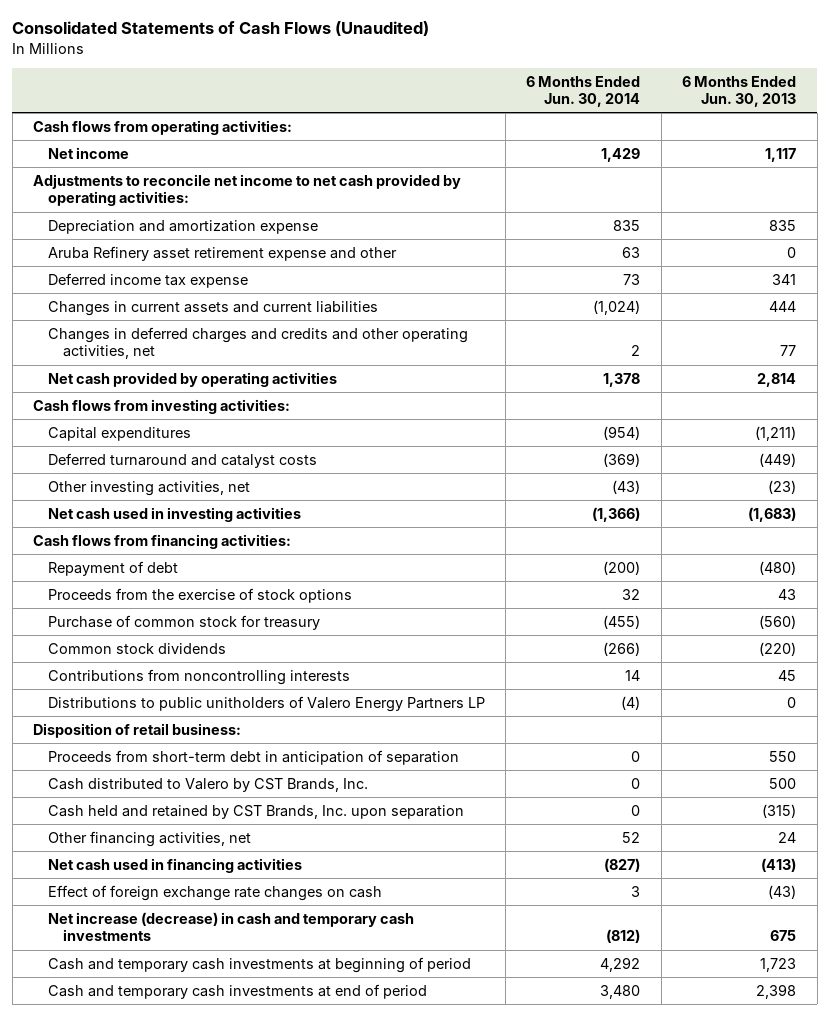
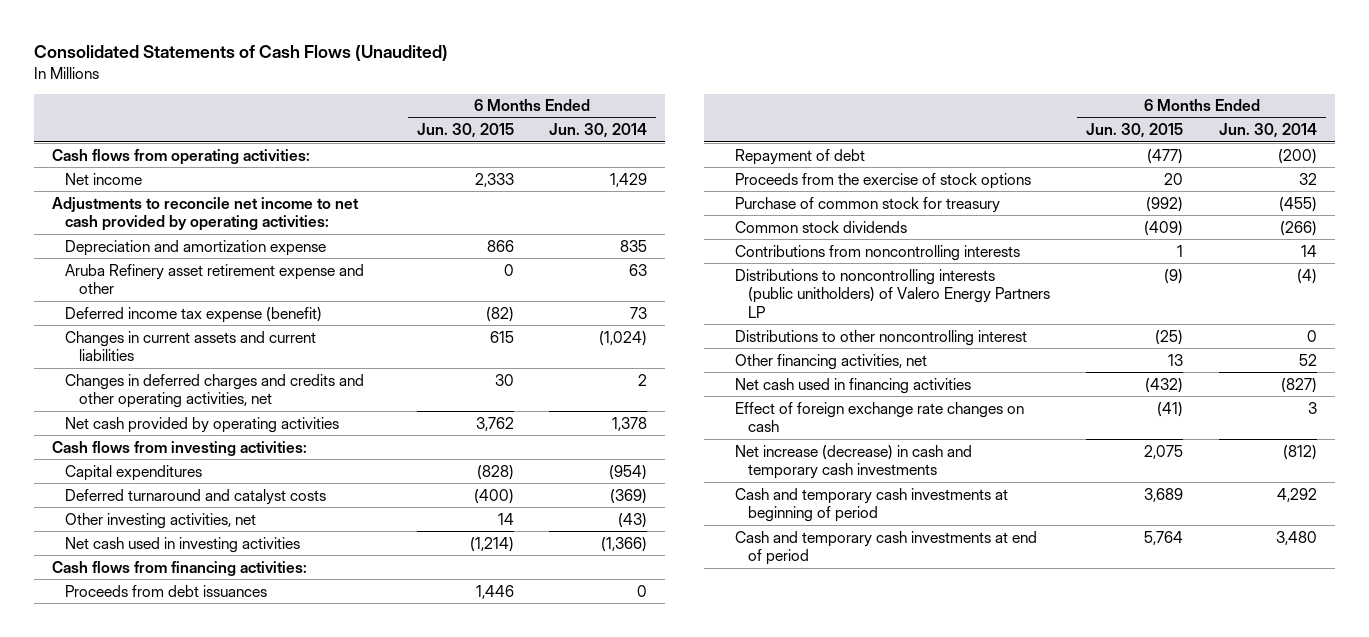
[682,75,797,107] 6 Months Ended Jun. 30, 2013 -> none
none -> [416,123,514,139] Jun. 30, 2015
[47,272,248,288] Deferred income tax expense -> [65,306,323,323] Deferred income tax expense (benefit)
none -> [65,584,268,597] Proceeds from debt issuances
[32,722,241,738] Disposition of retail business: -> none
[47,749,459,765] Proceeds from short-term debt in anticipation of separation -> none
[47,777,368,792] Cash distributed to Valero by CST Brands, Inc. -> none
[47,804,464,819] Cash held and retained by CST Brands, Inc. upon separation -> none
[47,695,485,712] Distributions to public unitholders of Valero Energy Partners LP -> [734,268,1051,319] Distributions to noncontrolling interests (public unitholders) of Valero Energy Partners LP
none -> [734,329,1027,346] Distributions to other noncontrolling interest

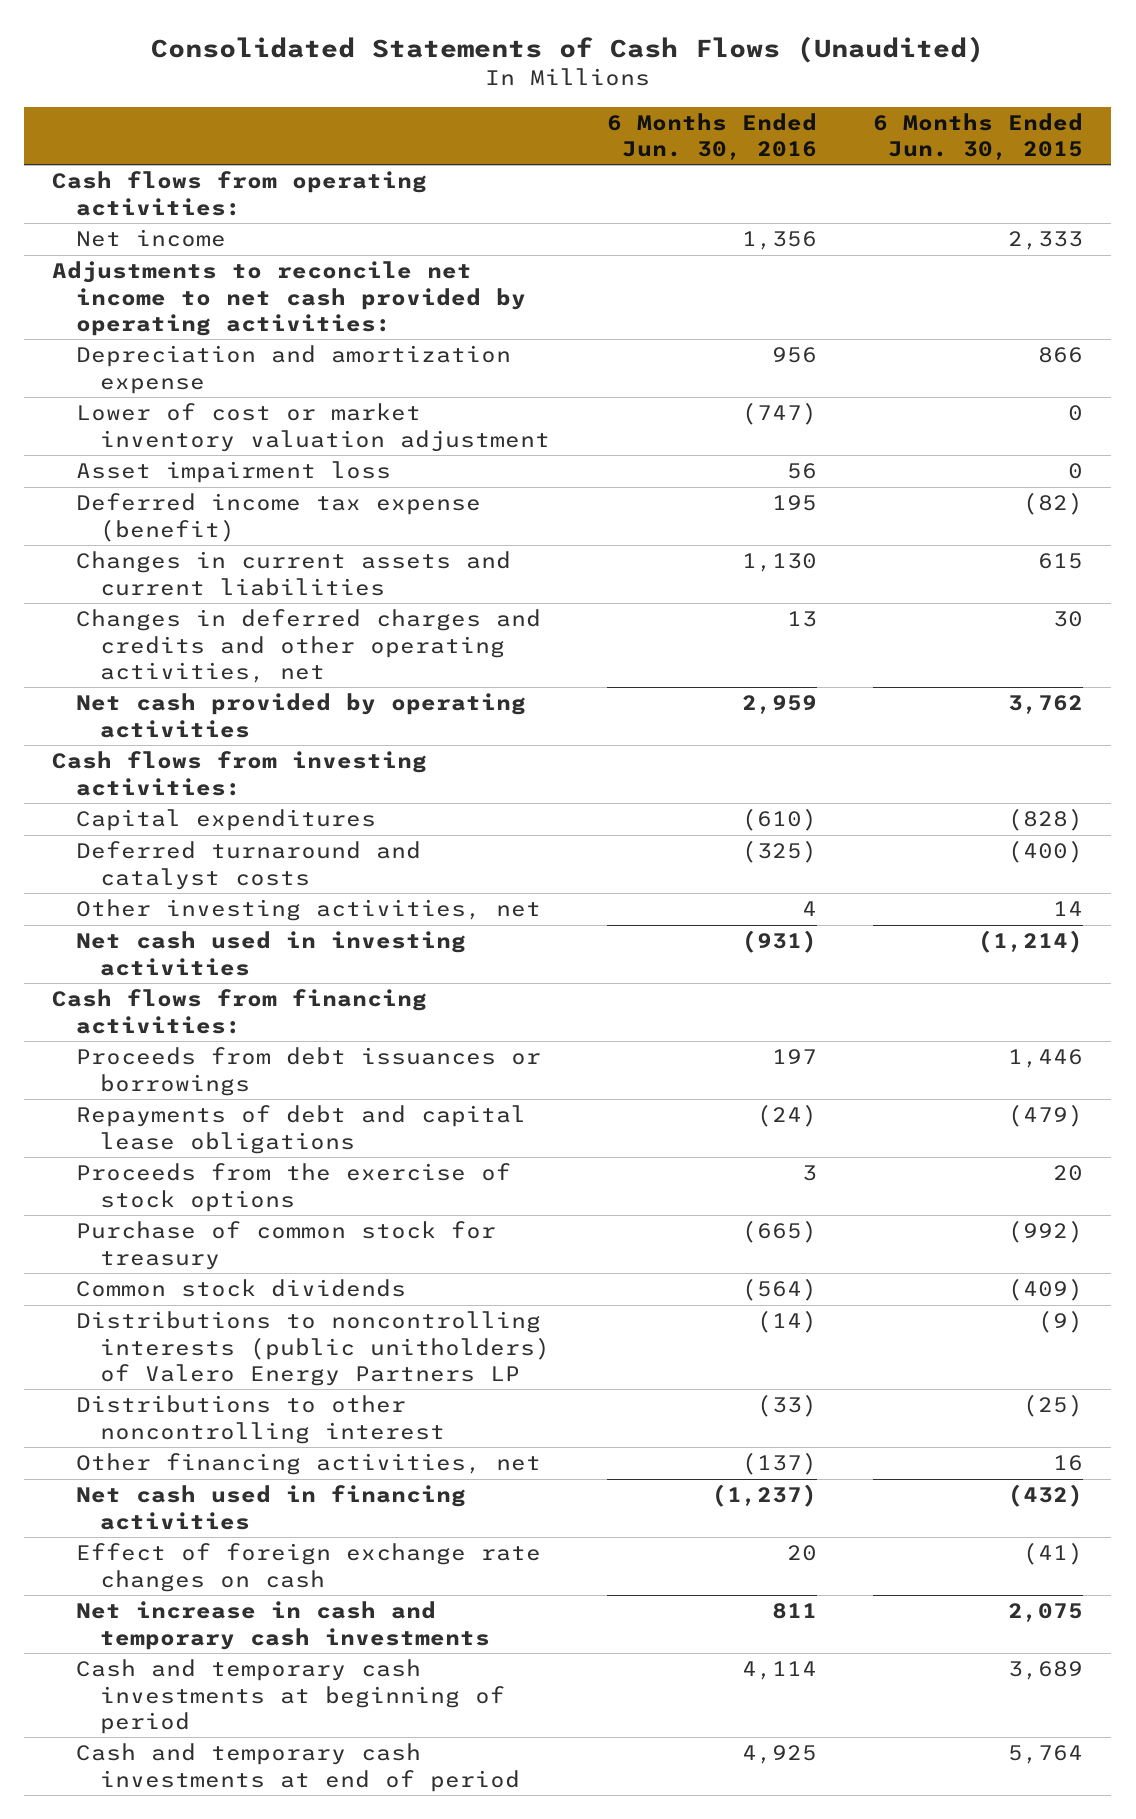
[549,123,648,139] Jun. 30, 2014 -> none
none -> [606,112,817,161] 6 Months Ended Jun. 30, 2016
[65,263,365,295] Aruba Refinery asset retirement expense and other -> none
none -> [76,403,551,452] Lower of cost or market inventory valuation adjustment
none -> [76,461,392,484] Asset impairment loss
[734,148,865,165] Repayment of debt -> none
[65,584,268,597] Proceeds from debt issuances -> [76,1047,542,1096] Proceeds from debt issuances or borrowings
none -> [76,1105,527,1154] Repayments of debt and capital lease obligations
[734,244,1020,261] Contributions from noncontrolling interests -> none
[1168,353,1184,366] 13 -> [1053,1455,1084,1472] 16
[734,444,972,480] Net increase (decrease) in cash and temporary cash investments -> [76,1601,491,1650] Net increase in cash and temporary cash investments

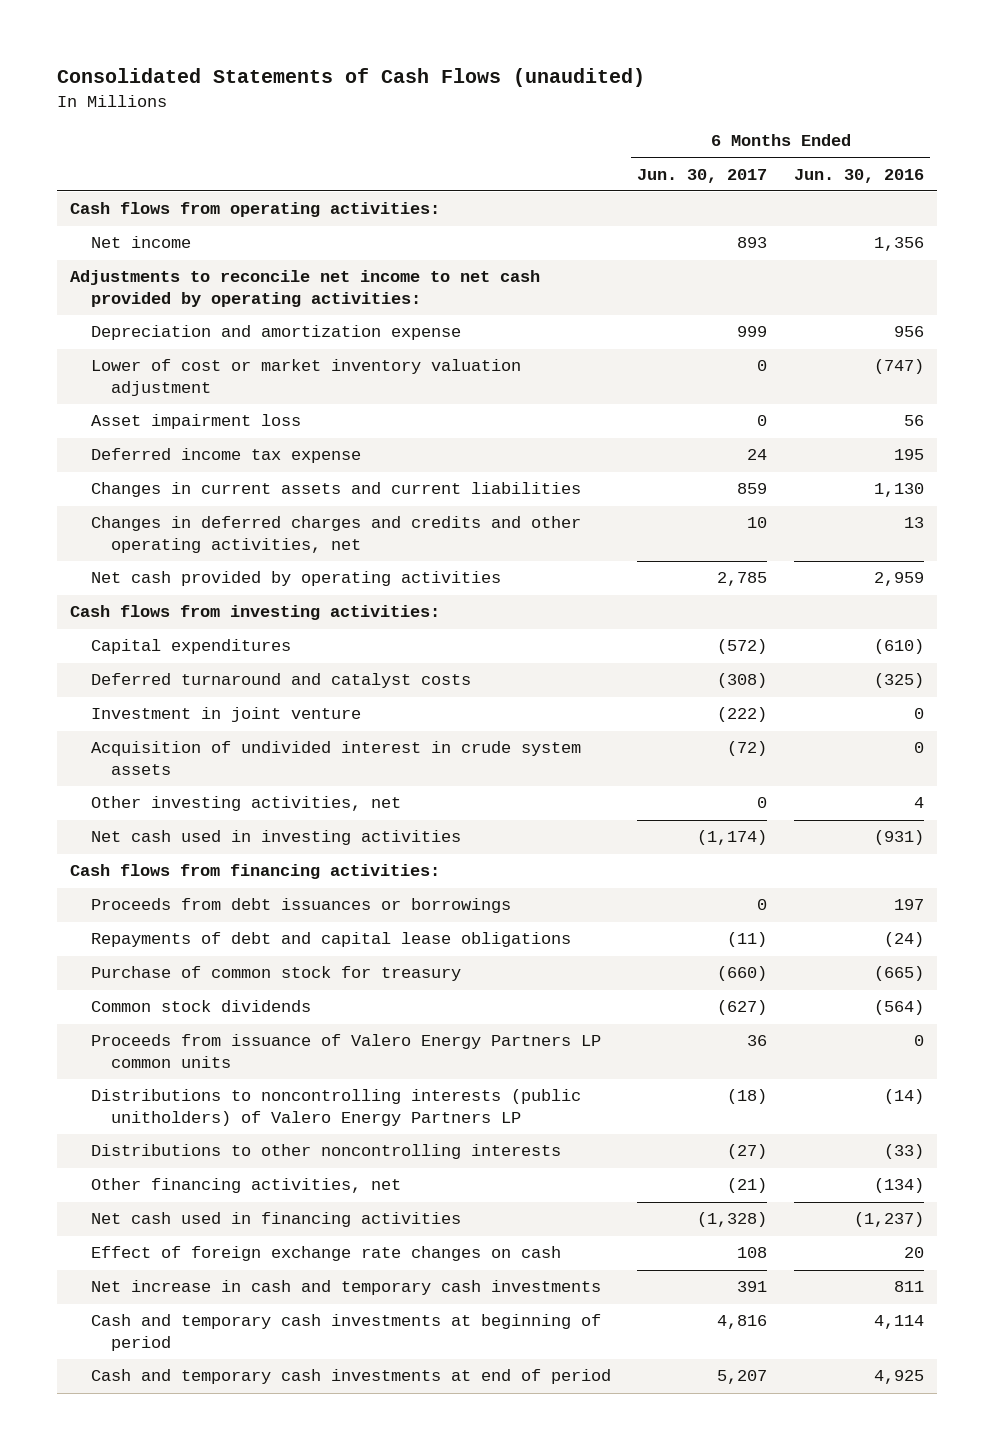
[150,35,984,63] Consolidated Statements of Cash Flows (Unaudited) -> [56,68,645,88] Consolidated Statements of Cash Flows (unaudited)
[873,112,1084,161] 6 Months Ended Jun. 30, 2015 -> none
none -> [637,168,768,183] Jun. 30, 2017
[76,493,482,542] Deferred income tax expense (benefit) -> [90,448,361,464] Deferred income tax expense
none -> [90,707,361,723] Investment in joint venture
none -> [90,741,581,776] Acquisition of undivided interest in crude system assets
[76,1163,512,1212] Proceeds from the exercise of stock options -> none
none -> [90,1034,601,1069] Proceeds from issuance of Valero Energy Partners LP common units
[76,1395,446,1444] Distributions to other noncontrolling interest -> [90,1144,561,1160] Distributions to other noncontrolling interests
[741,1452,817,1476] (137) -> [873,1178,924,1194] (134)

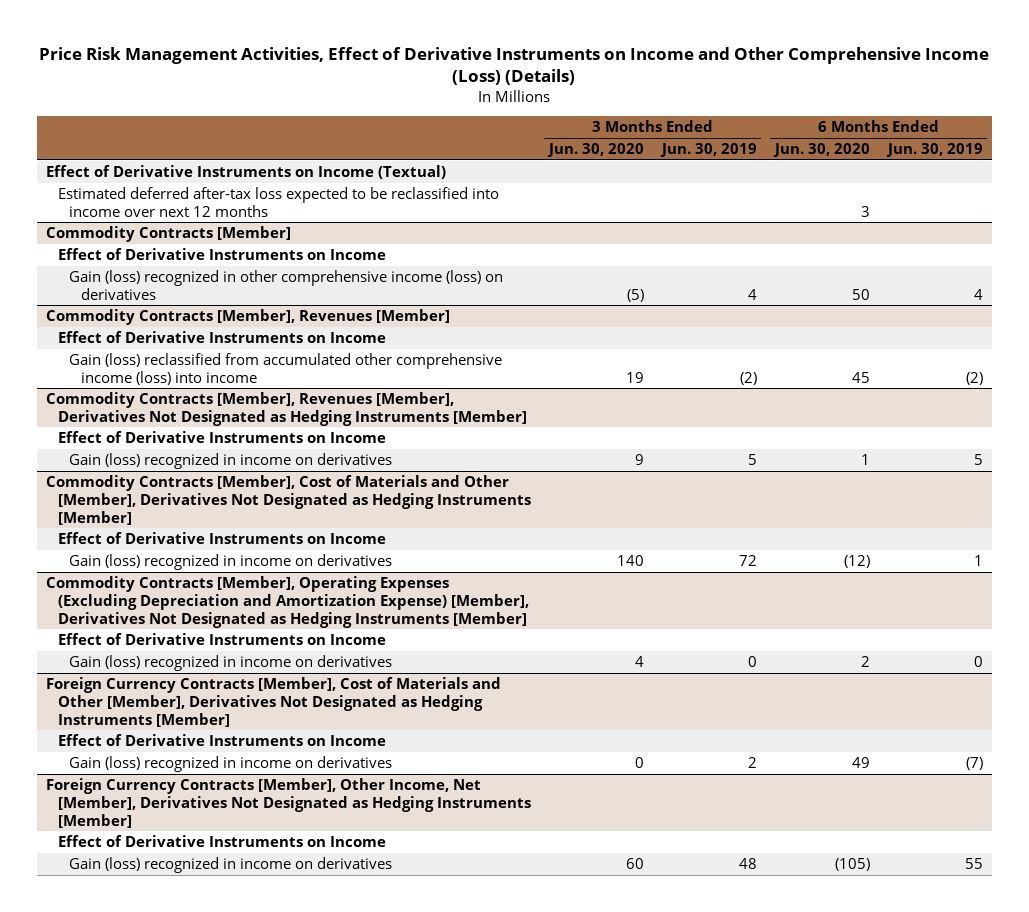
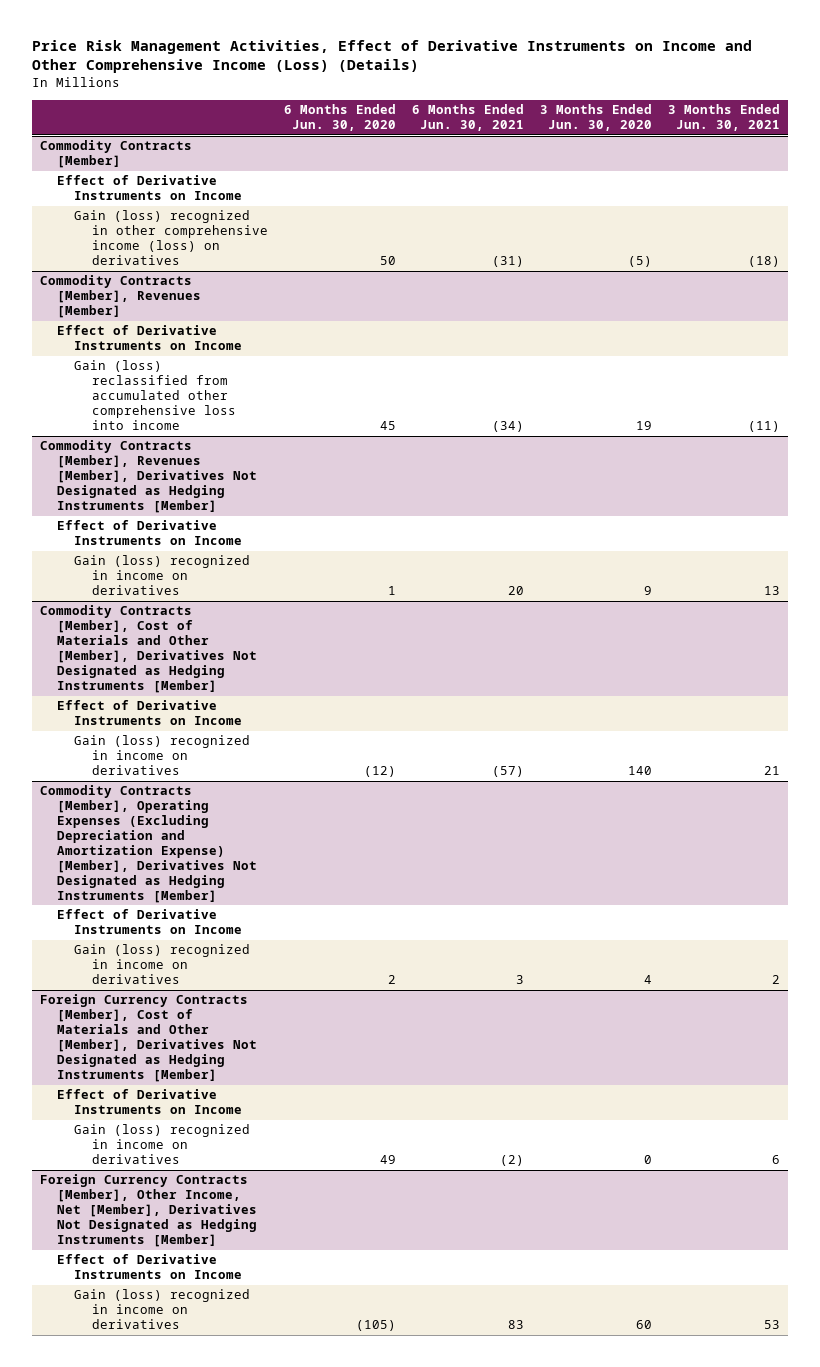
[659,143,757,158] Jun. 30, 2019 -> none
[885,143,983,158] Jun. 30, 2019 -> none
none -> [412,104,525,132] 6 Months Ended Jun. 30, 2021
none -> [668,104,781,132] 3 Months Ended Jun. 30, 2021
[46,165,447,180] Effect of Derivative Instruments on Income (Textual) -> none
[57,187,499,217] Estimated deferred after-tax loss expected to be reclassified into income over next 12 months -> none
[69,353,503,385] Gain (loss) reclassified from accumulated other comprehensive income (loss) into income -> [74,360,236,431] Gain (loss) reclassified from accumulated other comprehensive loss into income

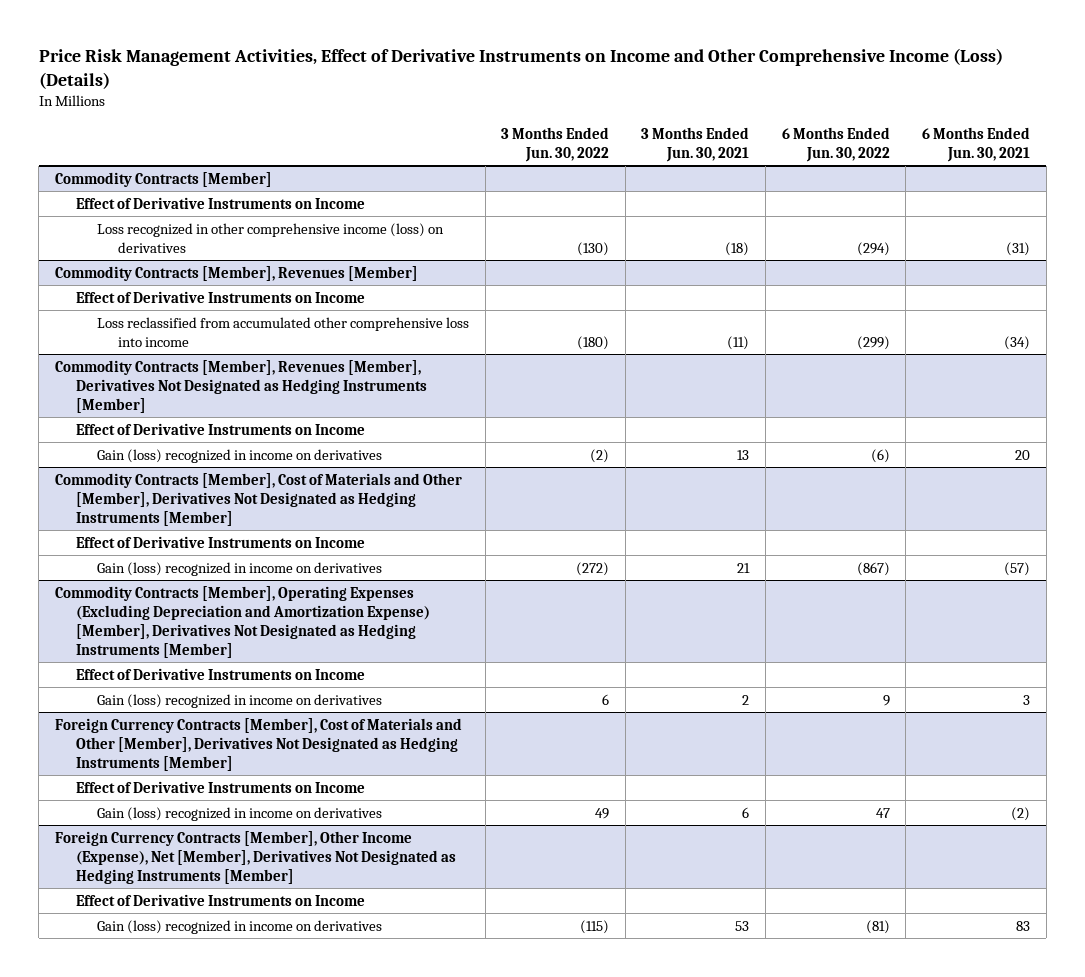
[284,104,397,132] 6 Months Ended Jun. 30, 2020 -> none
[540,104,653,132] 3 Months Ended Jun. 30, 2020 -> none
none -> [501,126,610,162] 3 Months Ended Jun. 30, 2022
none -> [781,126,890,162] 6 Months Ended Jun. 30, 2022
[74,210,268,266] Gain (loss) recognized in other comprehensive income (loss) on derivatives -> [96,222,444,253] Loss recognized in other comprehensive income (loss) on derivatives
[74,360,236,431] Gain (loss) reclassified from accumulated other comprehensive loss into income -> [96,316,469,347] Loss reclassified from accumulated other comprehensive loss into income
[39,1174,258,1248] Foreign Currency Contracts [Member], Other Income, Net [Member], Derivatives Not Designated as Hedging Instruments [Member] -> [54,830,456,884] Foreign Currency Contracts [Member], Other Income (Expense), Net [Member], Derivatives Not Designated as Hedging Instruments [Member]

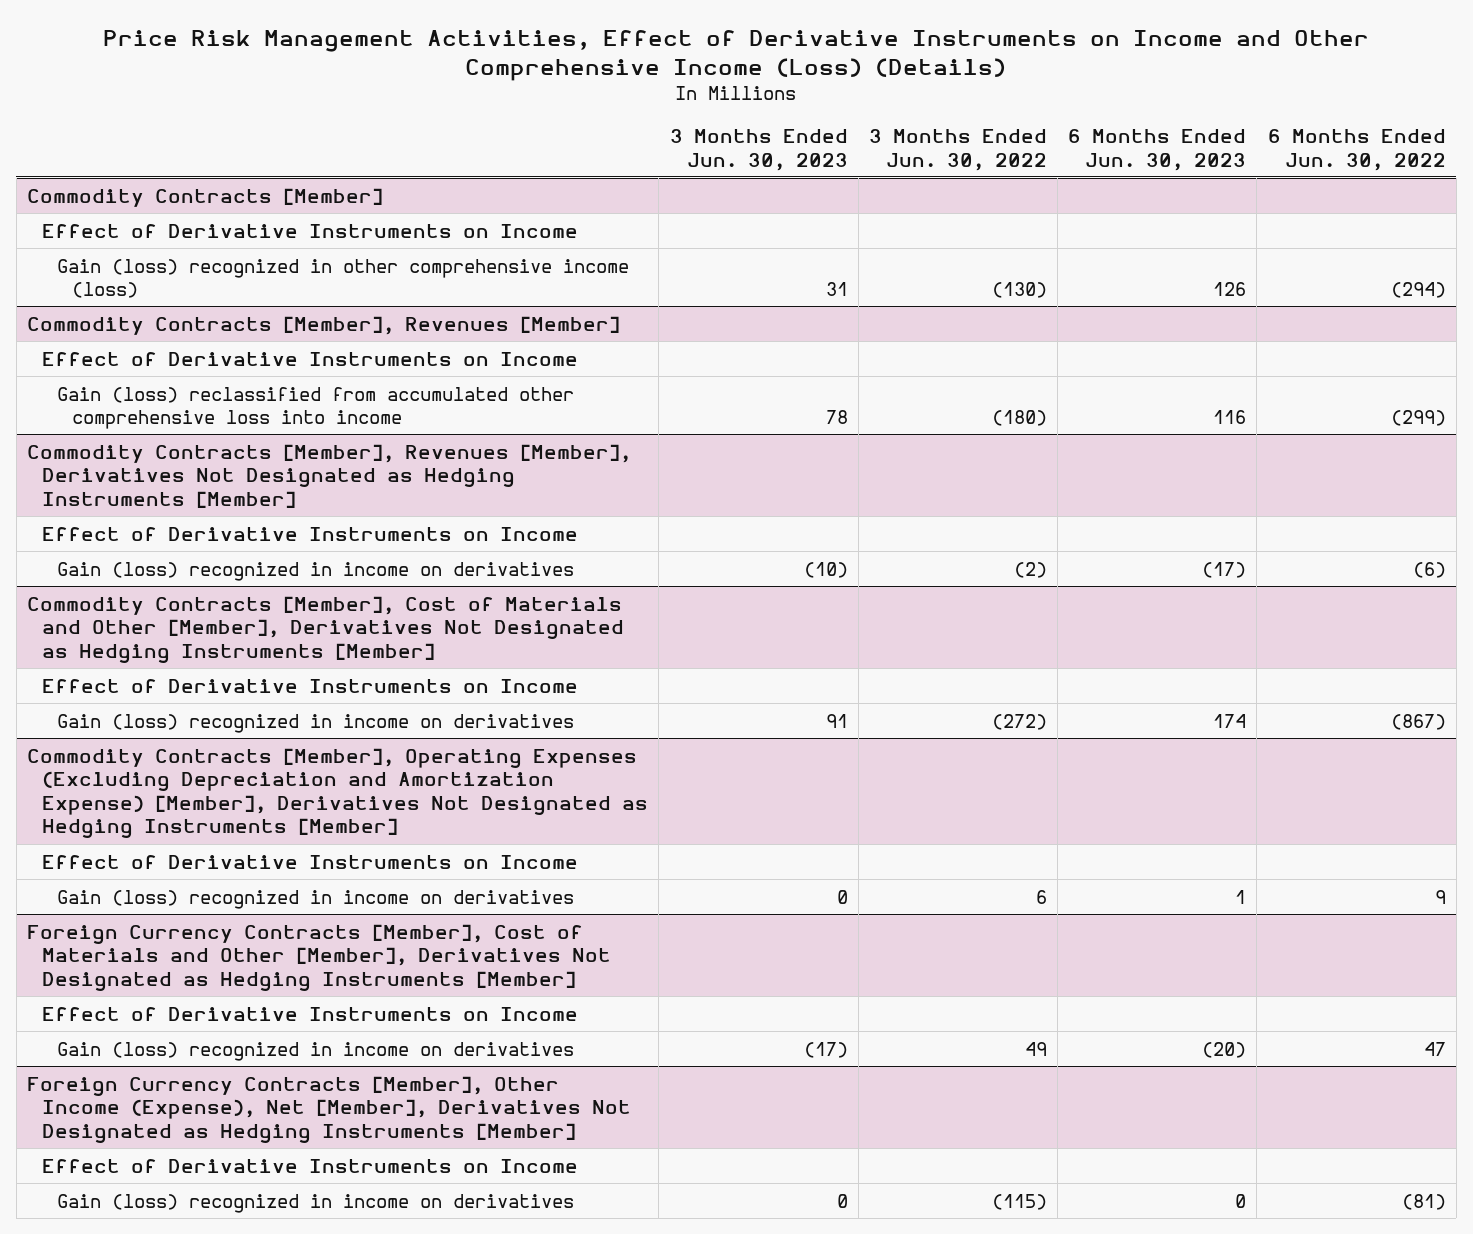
[641,126,750,162] 3 Months Ended Jun. 30, 2021 -> none
[922,126,1031,162] 6 Months Ended Jun. 30, 2021 -> none
none -> [669,129,848,171] 3 Months Ended Jun. 30, 2023
none -> [1068,129,1247,171] 6 Months Ended Jun. 30, 2023
[96,222,444,253] Loss recognized in other comprehensive income (loss) on derivatives -> [57,258,630,299] Gain (loss) recognized in other comprehensive income (loss)
[96,316,469,347] Loss reclassified from accumulated other comprehensive loss into income -> [57,386,575,430] Gain (loss) reclassified from accumulated other comprehensive loss into income

